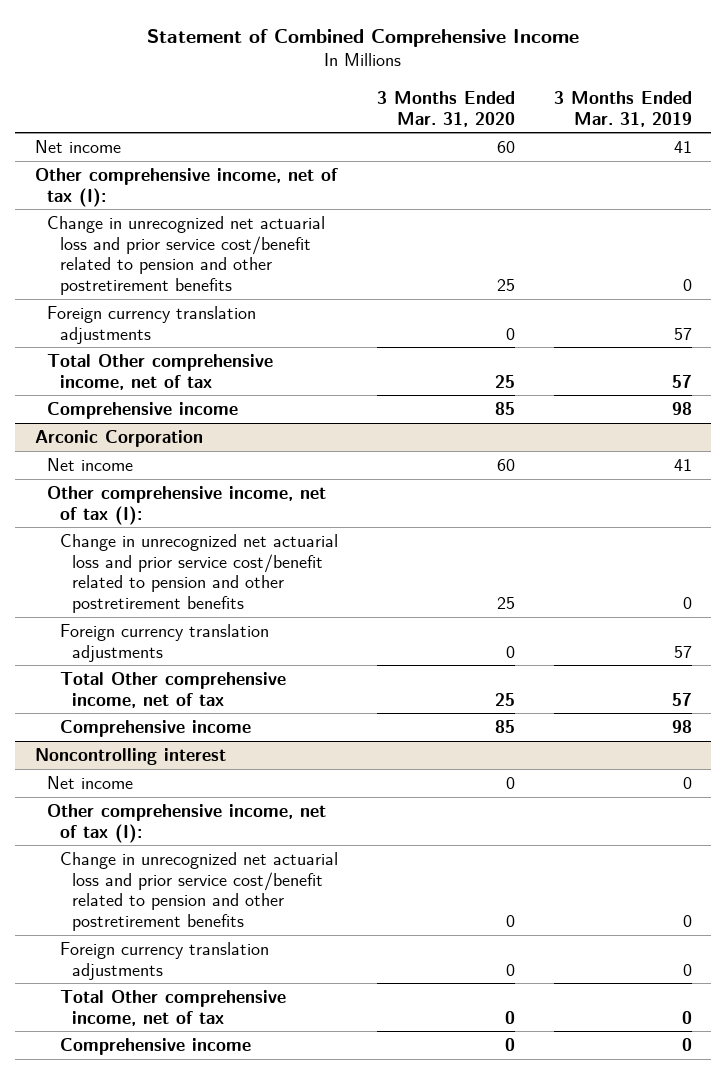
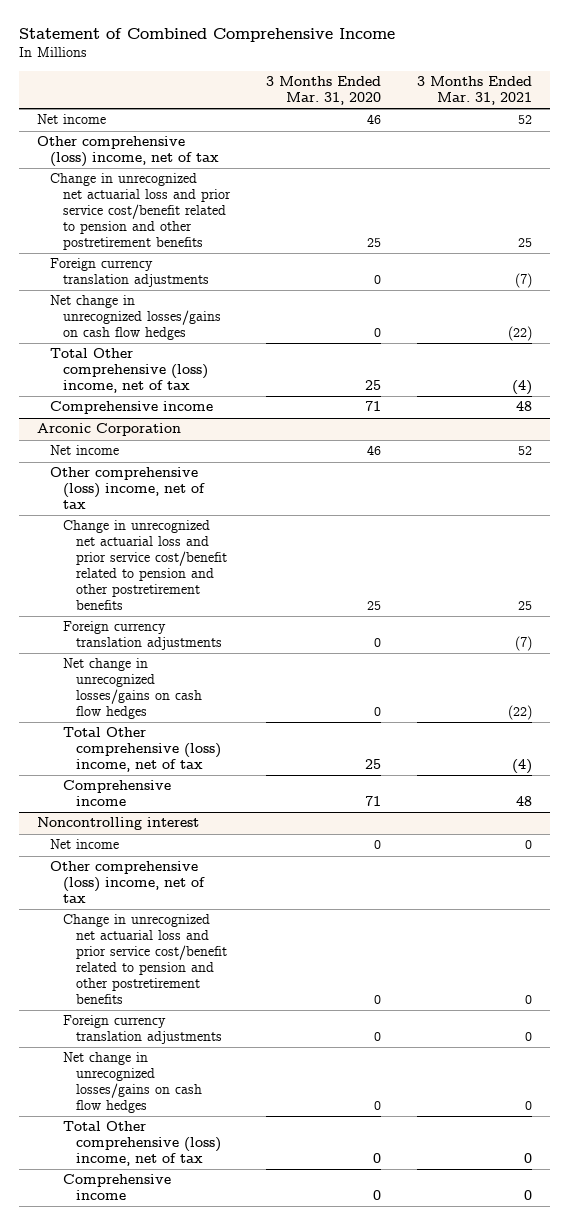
[553,90,692,127] 3 Months Ended Mar. 31, 2019 -> none
none -> [417,76,533,106] 3 Months Ended Mar. 31, 2021
[496,141,515,154] 60 -> [366,114,381,125] 46
[34,168,338,207] Other comprehensive income, net of tax (I): -> [36,136,219,168] Other comprehensive (loss) income, net of tax
none -> [49,295,221,341] Net change in unrecognized losses/gains on cash flow hedges
[47,354,274,390] Total Other comprehensive income, net of tax -> [49,348,208,394] Total Other comprehensive (loss) income, net of tax
[494,402,515,416] 85 -> [364,401,381,412] 71
[496,459,515,472] 60 -> [366,445,381,456] 46
[47,486,327,525] Other comprehensive income, net of tax (I): -> [49,467,205,510] Other comprehensive (loss) income, net of tax
none -> [62,658,202,719] Net change in unrecognized losses/gains on cash flow hedges
[59,672,286,708] Total Other comprehensive income, net of tax -> [62,727,221,773] Total Other comprehensive (loss) income, net of tax
[494,720,515,734] 85 -> [364,796,381,807] 71
[47,804,327,843] Other comprehensive income, net of tax (I): -> [49,861,205,904] Other comprehensive (loss) income, net of tax
none -> [62,1052,202,1113] Net change in unrecognized losses/gains on cash flow hedges
[59,990,286,1026] Total Other comprehensive income, net of tax -> [62,1121,221,1167] Total Other comprehensive (loss) income, net of tax

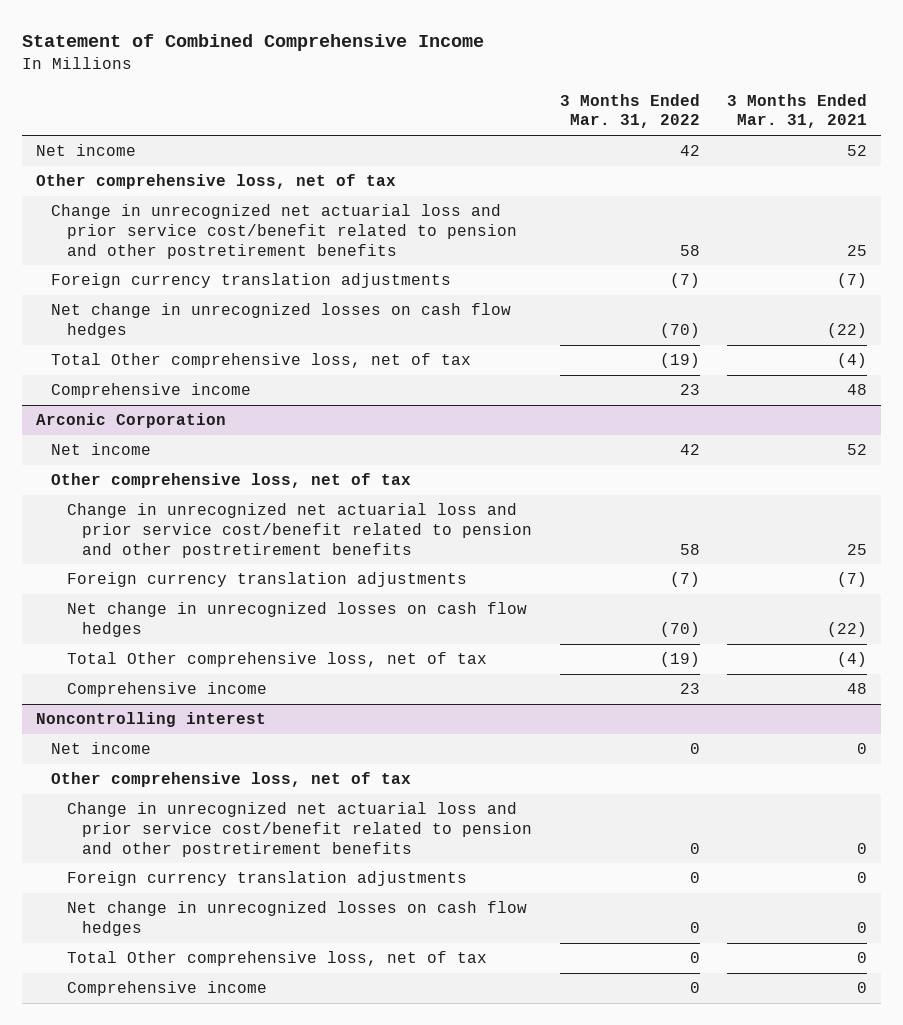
[265,76,381,106] 3 Months Ended Mar. 31, 2020 -> none
none -> [559,93,700,129] 3 Months Ended Mar. 31, 2022
[36,136,219,168] Other comprehensive (loss) income, net of tax -> [35,174,396,190] Other comprehensive loss, net of tax
[49,295,221,341] Net change in unrecognized losses/gains on cash flow hedges -> [51,303,512,339] Net change in unrecognized losses on cash flow hedges
[49,348,208,394] Total Other comprehensive (loss) income, net of tax -> [51,353,472,369] Total Other comprehensive loss, net of tax
[49,467,205,510] Other comprehensive (loss) income, net of tax -> [51,473,412,489] Other comprehensive loss, net of tax
[62,658,202,719] Net change in unrecognized losses/gains on cash flow hedges -> [66,602,527,638] Net change in unrecognized losses on cash flow hedges
[62,727,221,773] Total Other comprehensive (loss) income, net of tax -> [66,652,487,668] Total Other comprehensive loss, net of tax
[49,861,205,904] Other comprehensive (loss) income, net of tax -> [51,772,412,788] Other comprehensive loss, net of tax
[62,1052,202,1113] Net change in unrecognized losses/gains on cash flow hedges -> [66,901,527,937] Net change in unrecognized losses on cash flow hedges
[62,1121,221,1167] Total Other comprehensive (loss) income, net of tax -> [66,951,487,967] Total Other comprehensive loss, net of tax

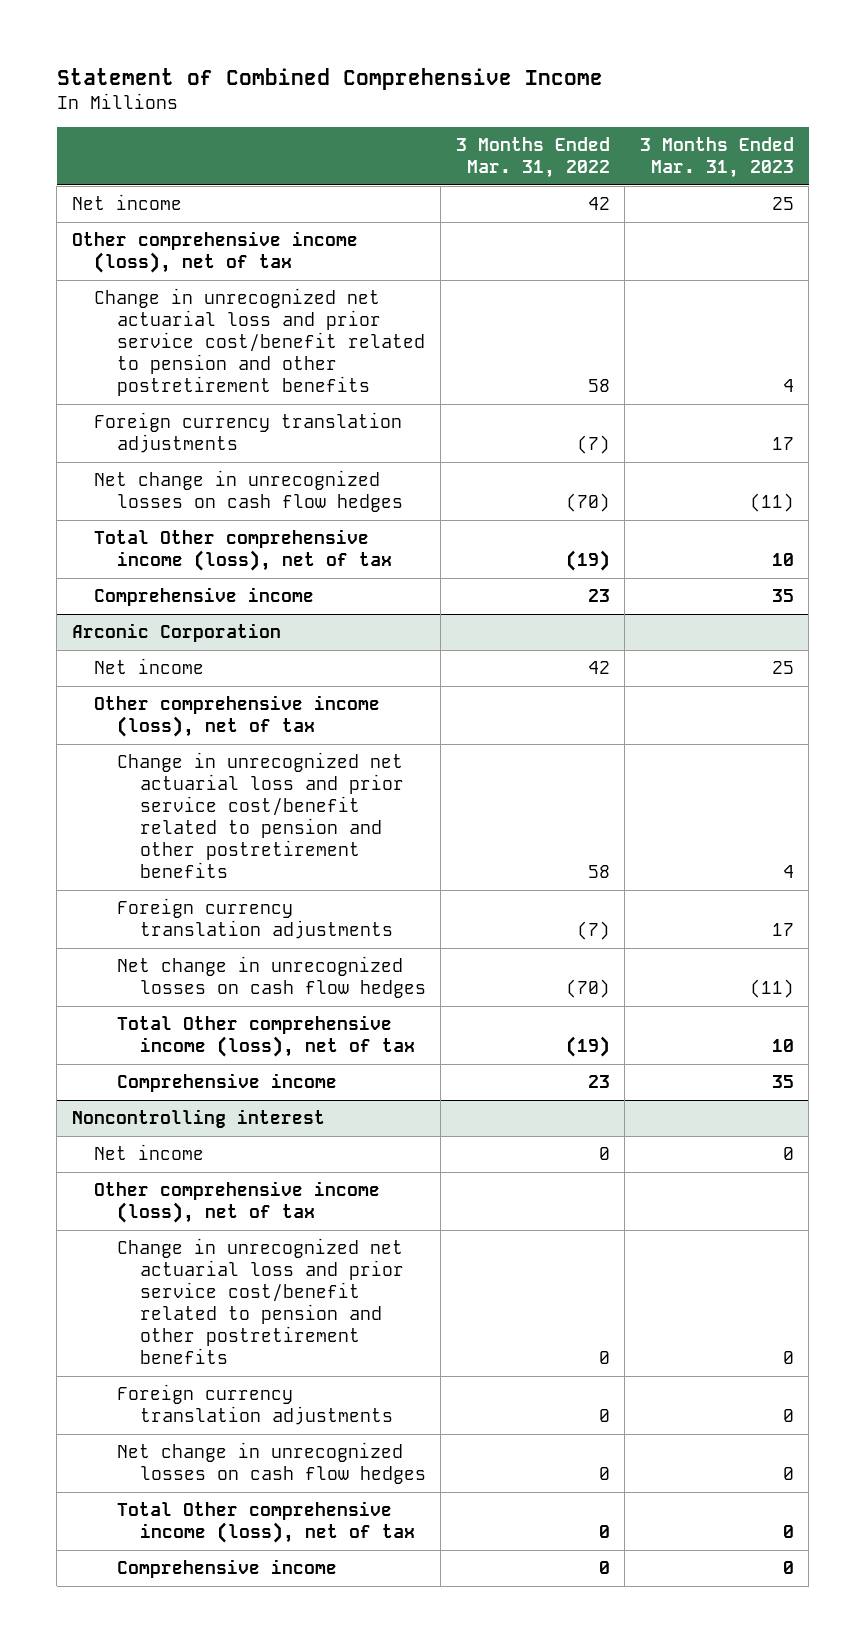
[727,93,868,129] 3 Months Ended Mar. 31, 2021 -> none
none -> [639,137,794,179] 3 Months Ended Mar. 31, 2023
[35,174,396,190] Other comprehensive loss, net of tax -> [71,231,358,274] Other comprehensive income (loss), net of tax
[51,353,472,369] Total Other comprehensive loss, net of tax -> [94,529,393,572] Total Other comprehensive income (loss), net of tax
[51,473,412,489] Other comprehensive loss, net of tax -> [94,695,381,738] Other comprehensive income (loss), net of tax
[66,652,487,668] Total Other comprehensive loss, net of tax -> [117,1015,415,1058] Total Other comprehensive income (loss), net of tax
[51,772,412,788] Other comprehensive loss, net of tax -> [94,1181,381,1224] Other comprehensive income (loss), net of tax
[66,951,487,967] Total Other comprehensive loss, net of tax -> [117,1501,415,1544] Total Other comprehensive income (loss), net of tax

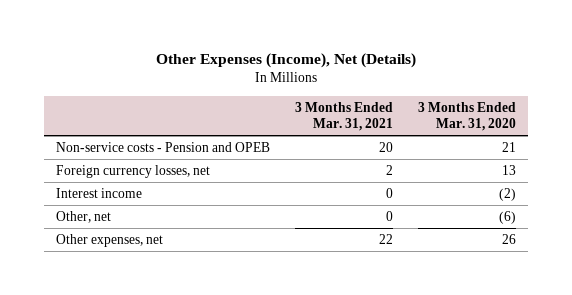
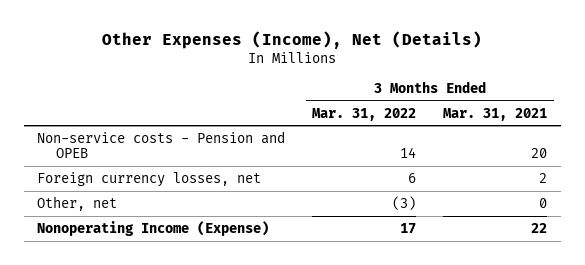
[417,101,516,131] 3 Months Ended Mar. 31, 2020 -> none
none -> [312,107,417,121] Mar. 31, 2022
[56,188,143,199] Interest income -> none
[56,234,164,248] Other expenses, net -> [37,220,270,236] Nonoperating Income (Expense)

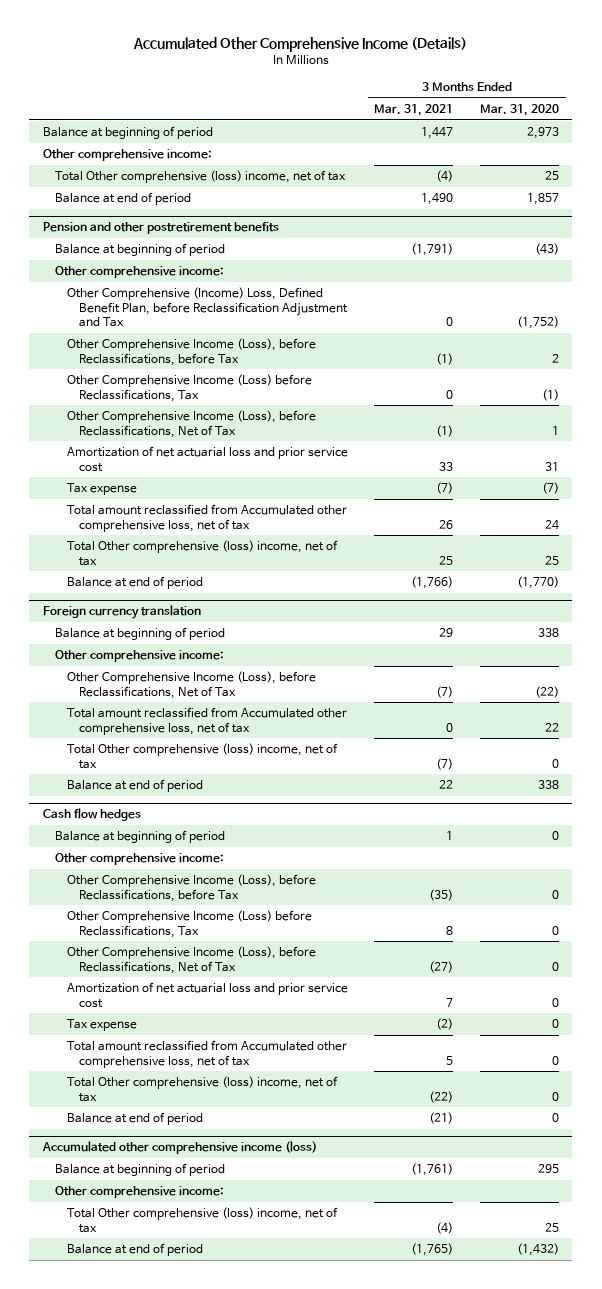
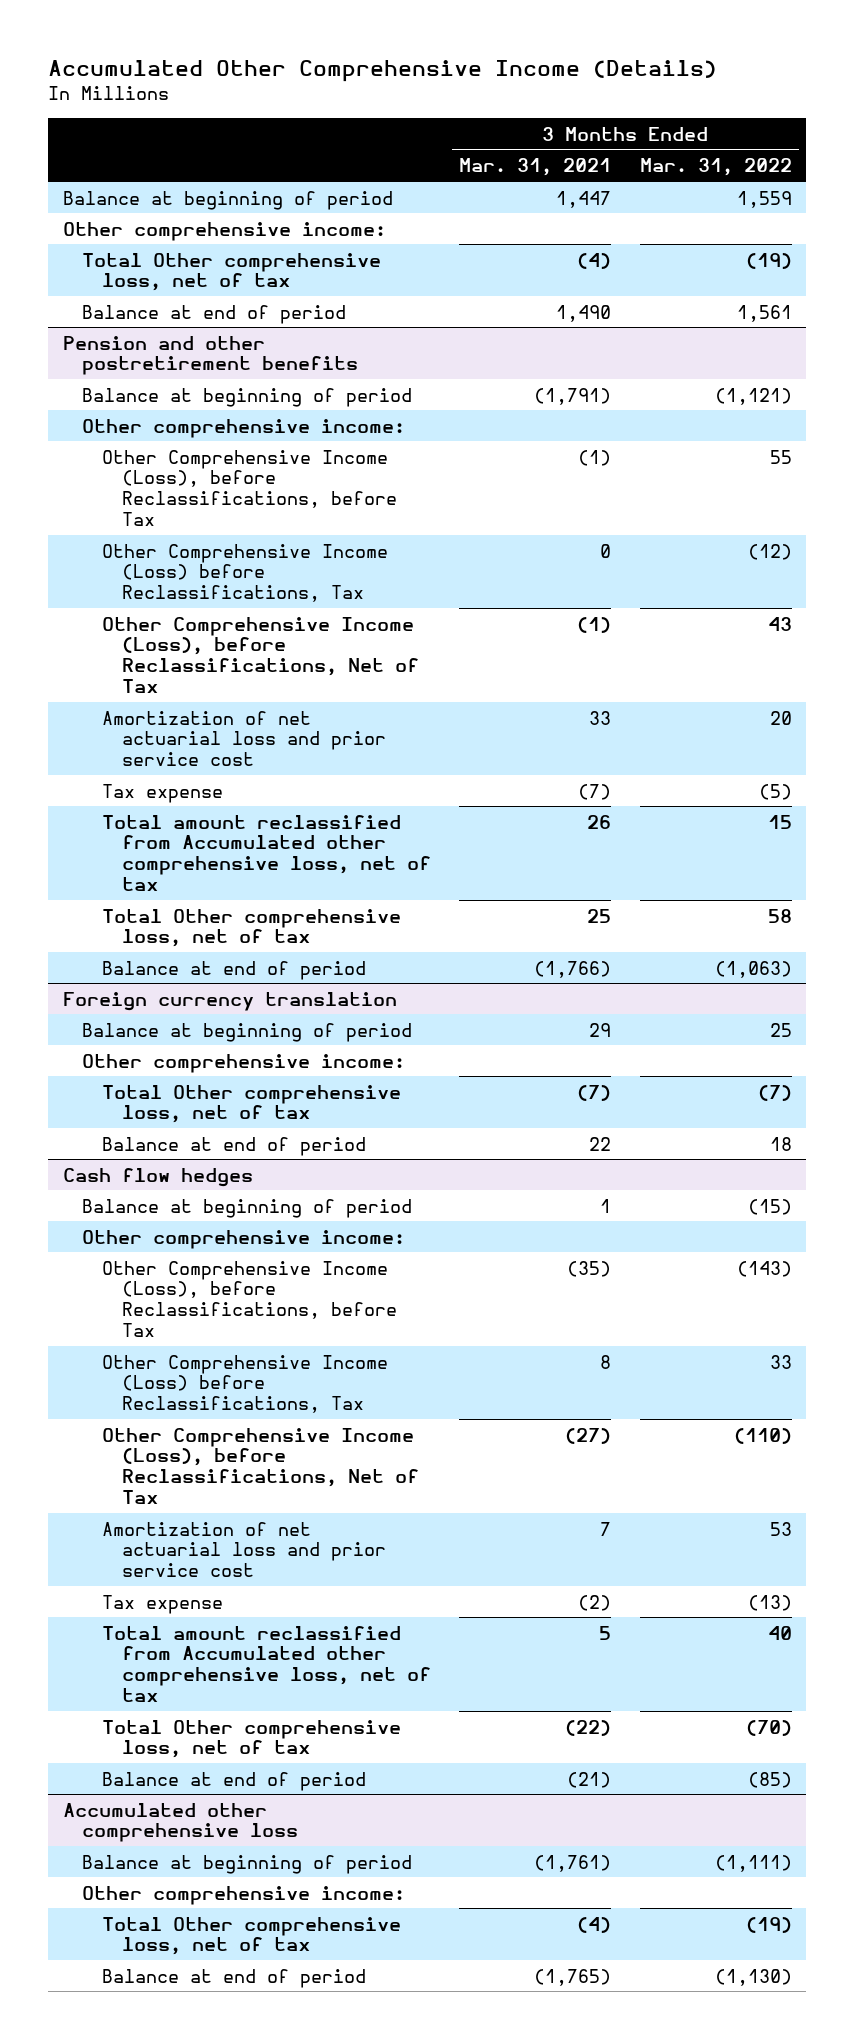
[480,104,560,117] Mar. 31, 2020 -> none
none -> [639,158,792,177] Mar. 31, 2022
[54,170,346,184] Total Other comprehensive (loss) income, net of tax -> [82,252,382,292] Total Other comprehensive loss, net of tax
[66,287,348,328] Other Comprehensive (Income) Loss, Defined Benefit Plan, before Reclassification Adjustment and Tax -> none
[66,540,338,566] Total Other comprehensive (loss) income, net of tax -> [101,908,401,948] Total Other comprehensive loss, net of tax
[66,671,316,699] Other Comprehensive Income (Loss), before Reclassifications, Net of Tax -> none
[66,707,347,735] Total amount reclassified from Accumulated other comprehensive loss, net of tax -> none
[66,743,338,769] Total Other comprehensive (loss) income, net of tax -> [101,1084,401,1124] Total Other comprehensive loss, net of tax
[66,1076,338,1102] Total Other comprehensive (loss) income, net of tax -> [101,1719,401,1759] Total Other comprehensive loss, net of tax
[41,1141,317,1155] Accumulated other comprehensive income (loss) -> [62,1802,299,1843] Accumulated other comprehensive loss
[66,1207,338,1233] Total Other comprehensive (loss) income, net of tax -> [101,1916,401,1956] Total Other comprehensive loss, net of tax

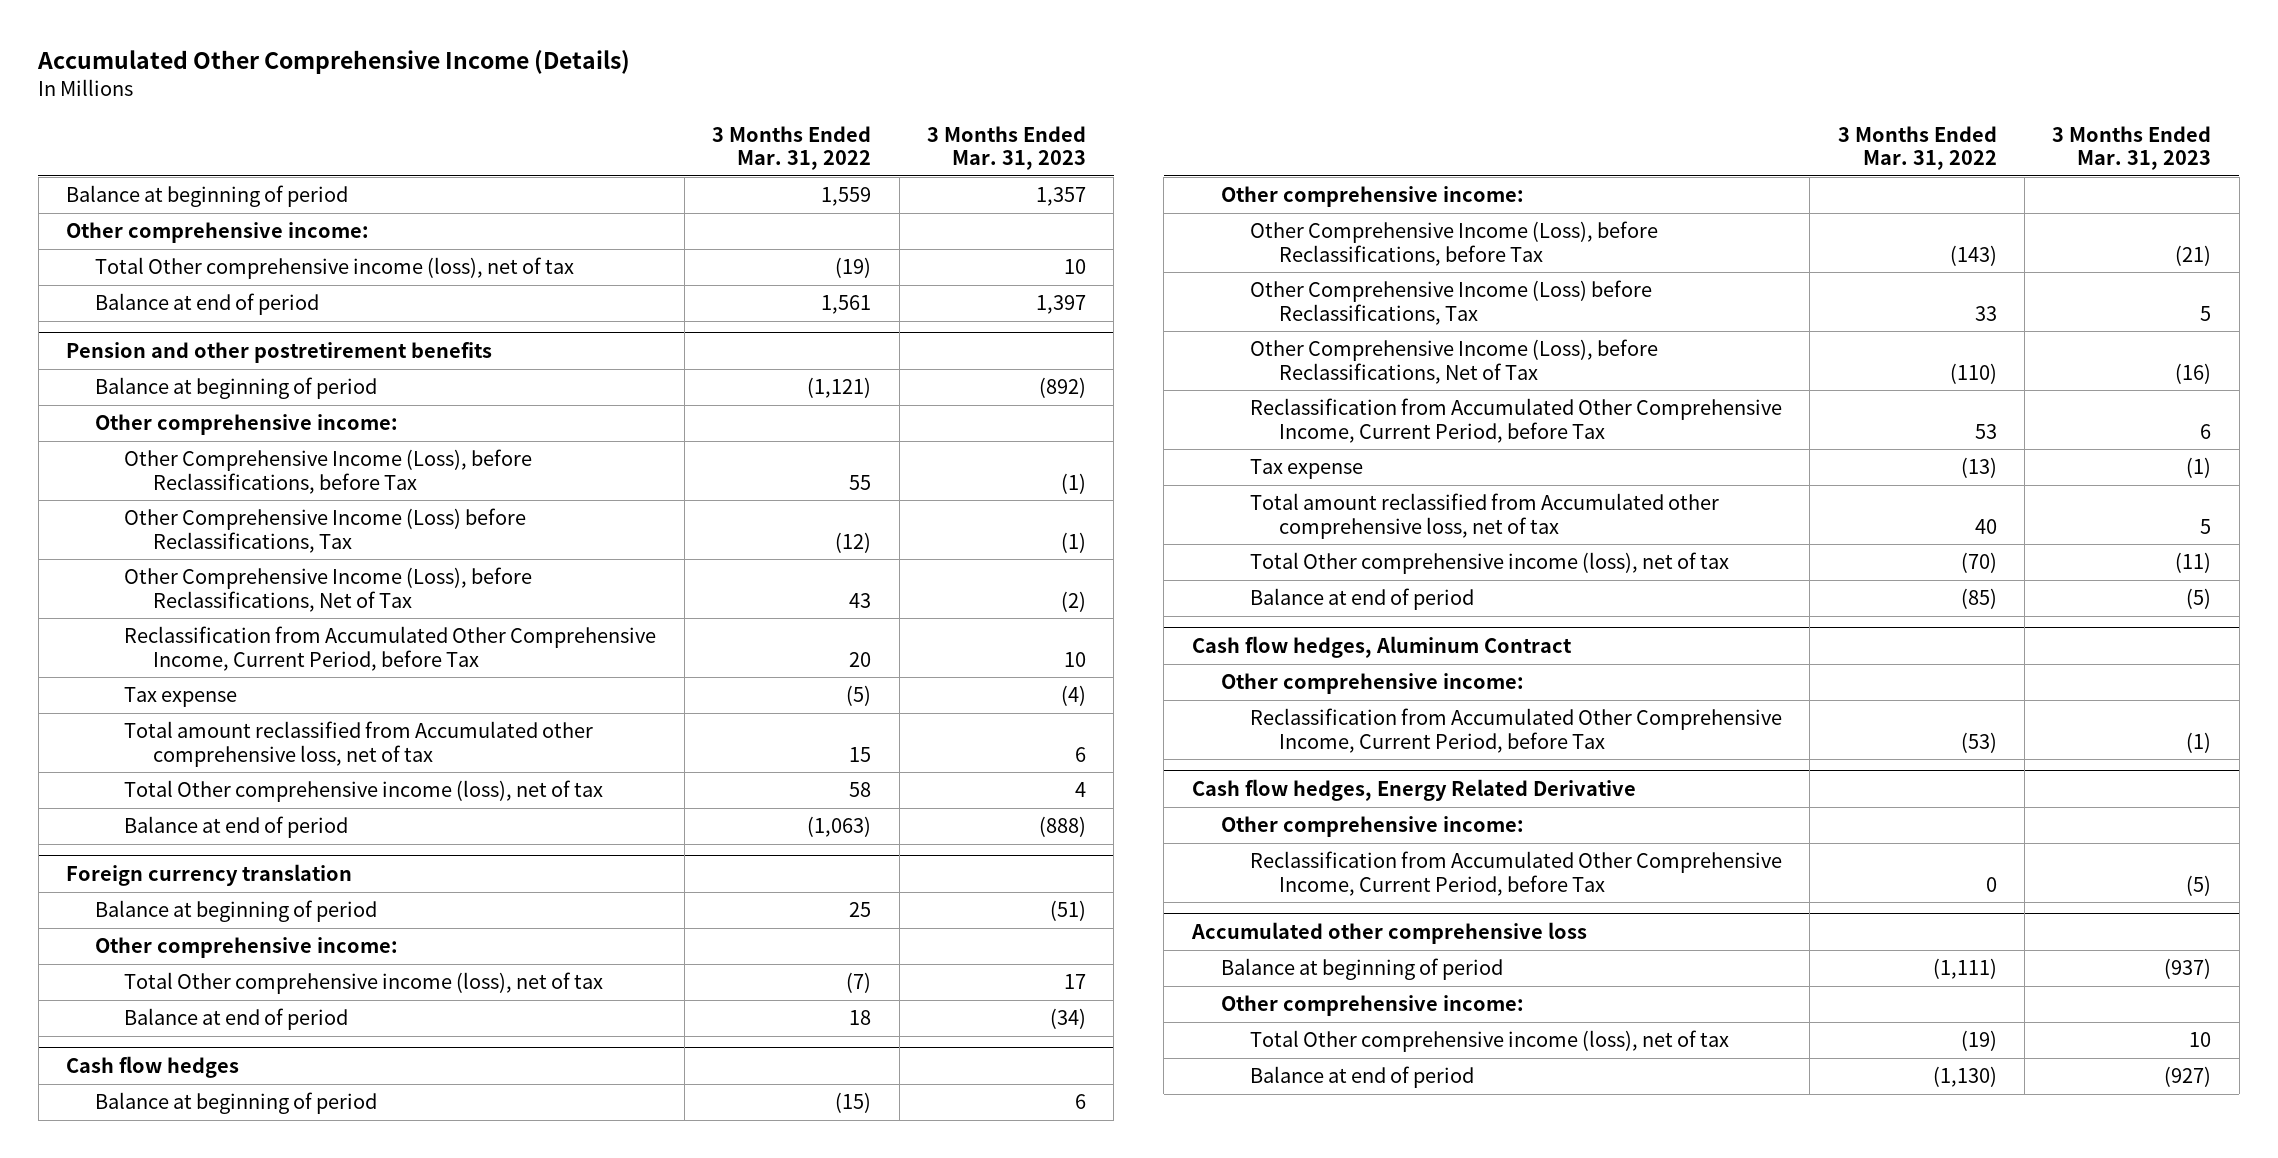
[459,158,612,177] Mar. 31, 2021 -> none
none -> [927,125,1087,170] 3 Months Ended Mar. 31, 2023
[82,252,382,292] Total Other comprehensive loss, net of tax -> [95,257,575,280] Total Other comprehensive income (loss), net of tax
[101,710,386,767] Amortization of net actuarial loss and prior service cost -> [124,626,657,671] Reclassification from Accumulated Other Comprehensive Income, Current Period, before Tax
[101,908,401,948] Total Other comprehensive loss, net of tax -> [124,780,604,803] Total Other comprehensive income (loss), net of tax
[101,1084,401,1124] Total Other comprehensive loss, net of tax -> [124,972,604,995] Total Other comprehensive income (loss), net of tax
[101,1521,386,1578] Amortization of net actuarial loss and prior service cost -> [1249,398,1782,443] Reclassification from Accumulated Other Comprehensive Income, Current Period, before Tax
[101,1719,401,1759] Total Other comprehensive loss, net of tax -> [1249,552,1729,575] Total Other comprehensive income (loss), net of tax
none -> [1191,635,1572,658] Cash flow hedges, Aluminum Contract
none -> [1220,673,1524,695] Other comprehensive income:
none -> [1249,708,1782,753] Reclassification from Accumulated Other Comprehensive Income, Current Period, before Tax
none -> [1191,778,1636,801] Cash flow hedges, Energy Related Derivative
none -> [1220,816,1524,838] Other comprehensive income:
none -> [1249,851,1782,896] Reclassification from Accumulated Other Comprehensive Income, Current Period, before Tax
[101,1916,401,1956] Total Other comprehensive loss, net of tax -> [1249,1030,1729,1053] Total Other comprehensive income (loss), net of tax

